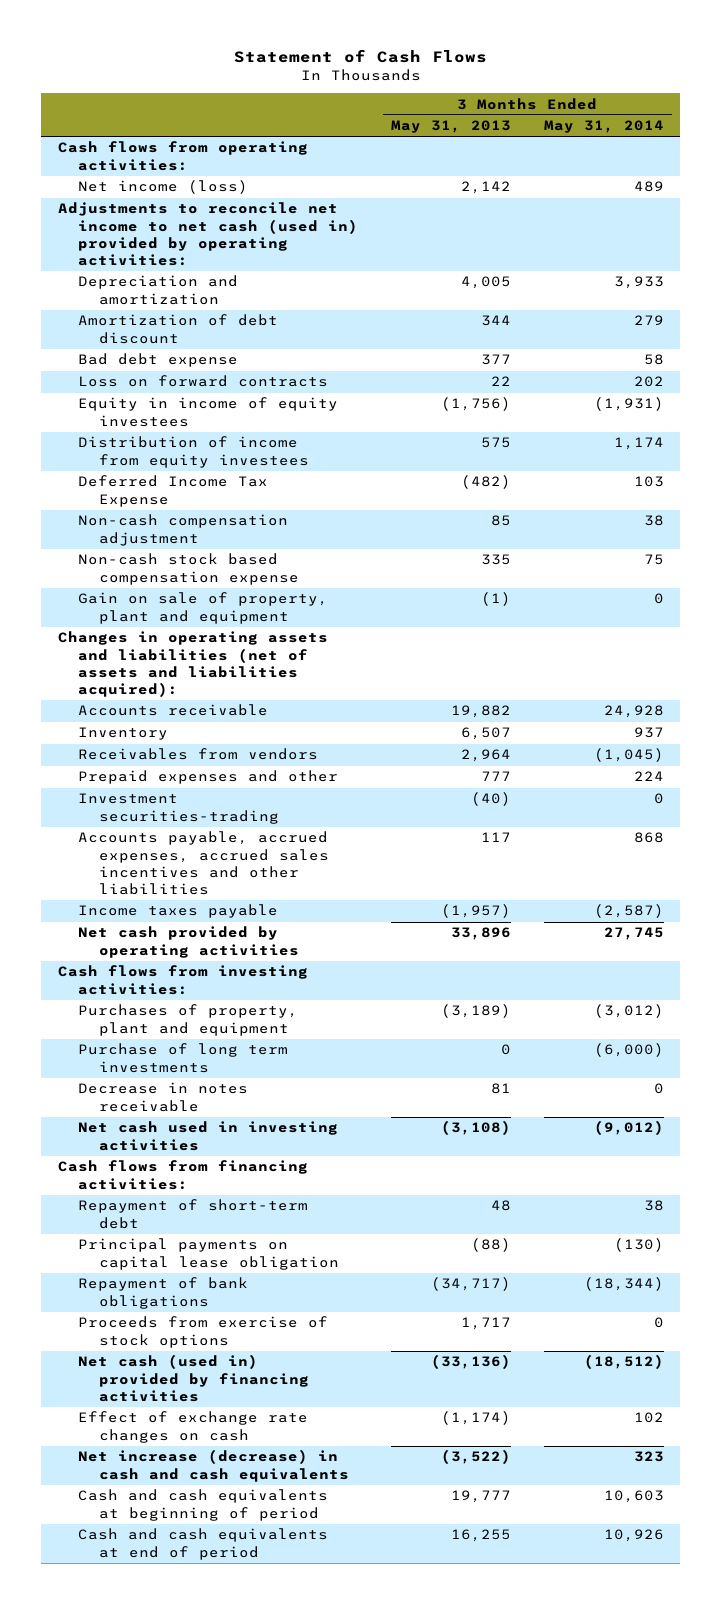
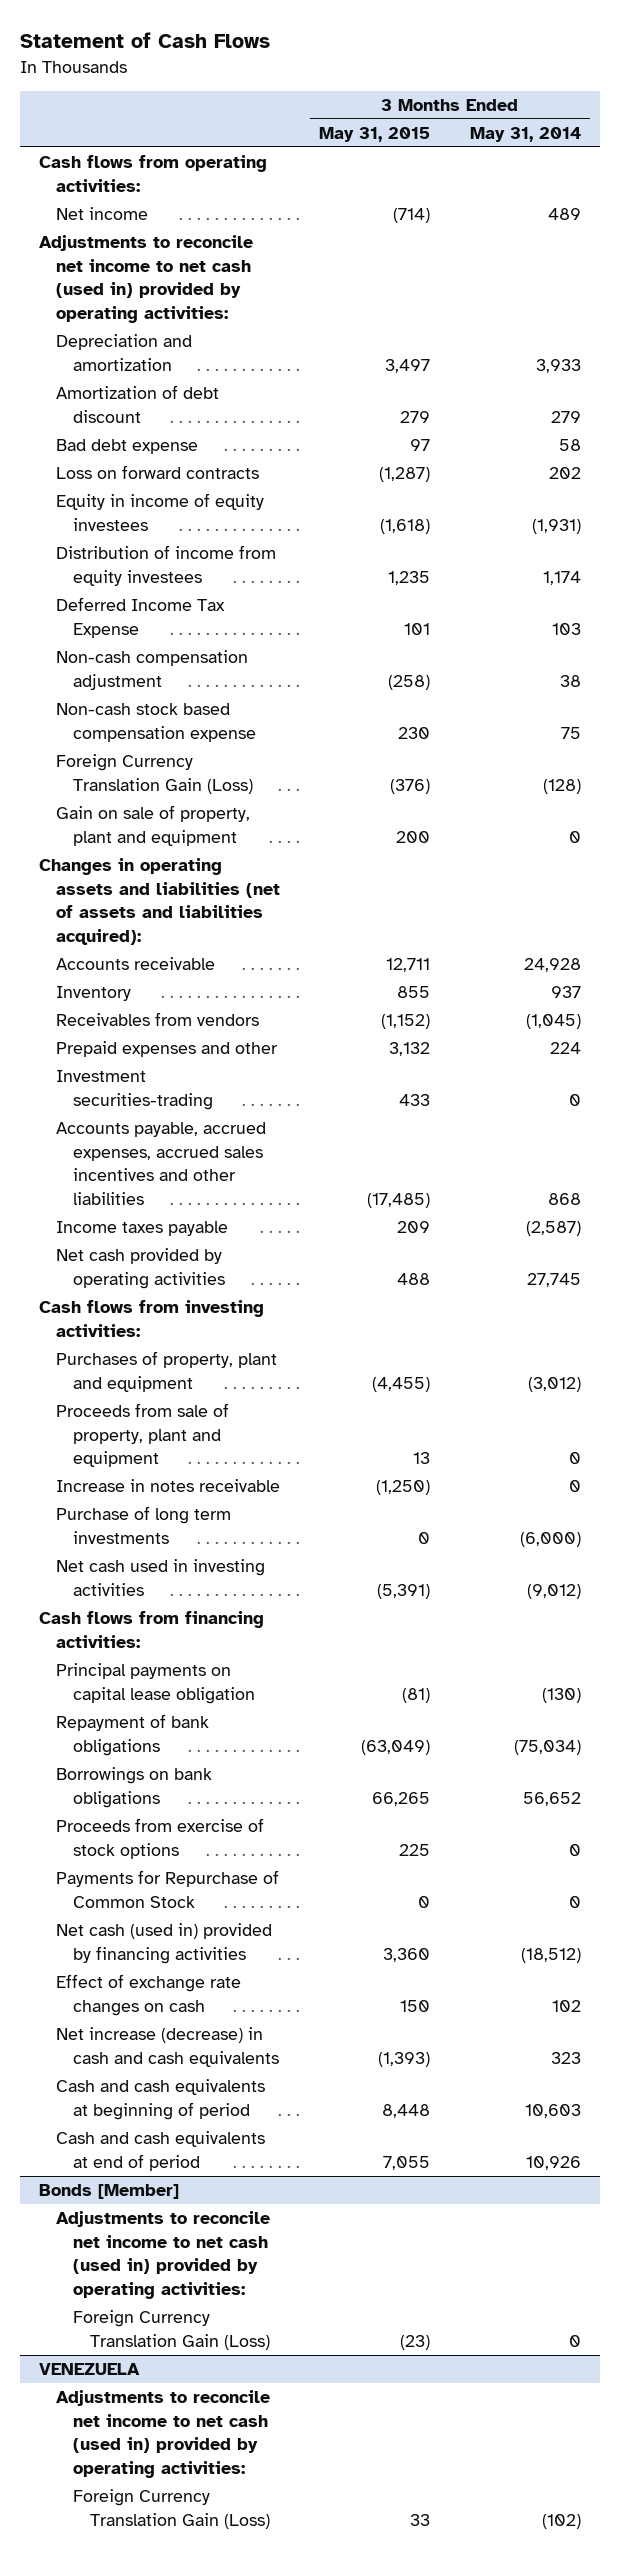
[391,120,512,134] May 31, 2013 -> none
none -> [319,127,431,143] May 31, 2015
[78,180,249,195] Net income (loss) -> [56,207,149,221] Net income
none -> [56,754,254,794] Foreign Currency Translation Gain (Loss)
none -> [56,1403,230,1468] Proceeds from sale of property, plant and equipment
none -> [56,1479,281,1493] Increase in notes receivable
[78,1082,249,1112] Decrease in notes receivable -> none
[78,1199,309,1229] Repayment of short-term debt -> none
[583,1277,664,1292] (18,344) -> [513,1739,581,1755] (75,034)
none -> [56,1767,213,1808] Borrowings on bank obligations
none -> [56,1870,280,1908] Payments for Repurchase of Common Stock
none -> [39,2184,180,2200] Bonds [Member]
none -> [56,2211,271,2299] Adjustments to reconcile net income to net cash (used in) provided by operating activities:
none -> [73,2310,270,2350] Foreign Currency Translation Gain (Loss)
none -> [39,2363,141,2376] VENEZUELA
none -> [56,2390,271,2478] Adjustments to reconcile net income to net cash (used in) provided by operating activities:
none -> [73,2489,270,2529] Foreign Currency Translation Gain (Loss)

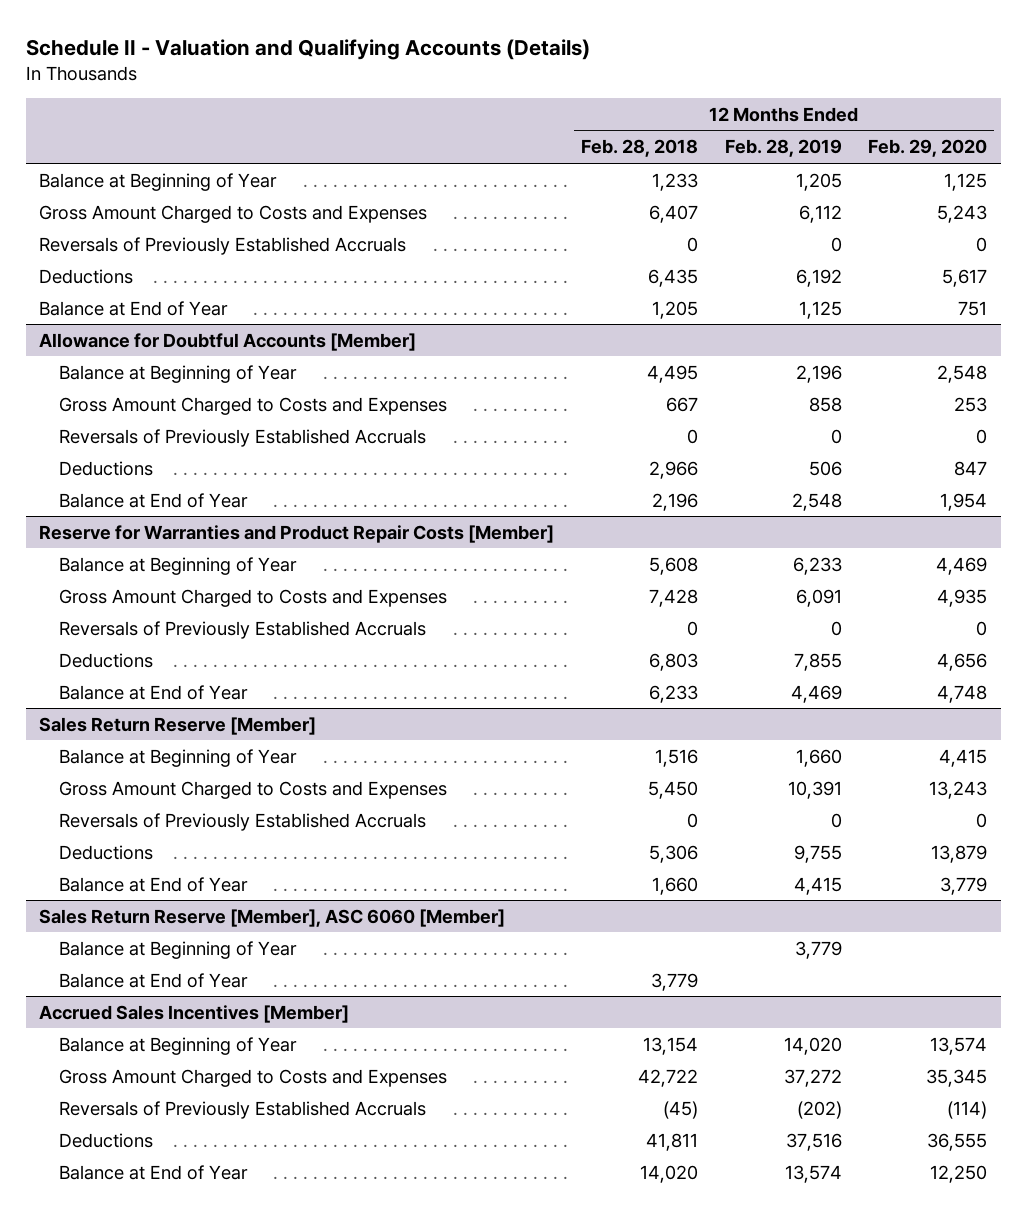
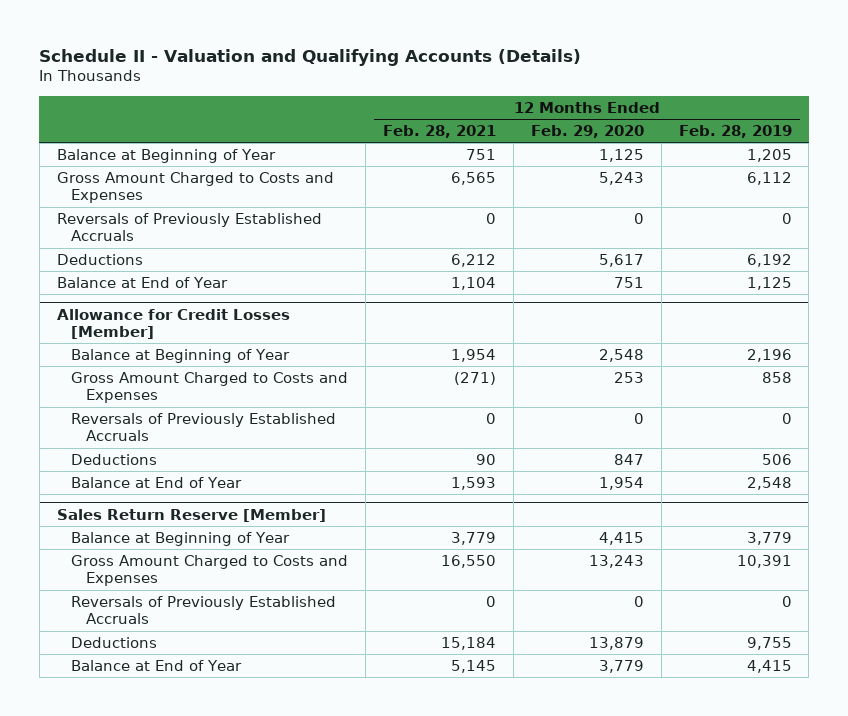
[581,139,699,158] Feb. 28, 2018 -> none
none -> [383,124,497,138] Feb. 28, 2021
[39,332,417,351] Allowance for Doubtful Accounts [Member] -> [56,308,290,339] Allowance for Credit Losses [Member]
[39,524,555,543] Reserve for Warranties and Product Repair Costs [Member] -> none
[58,556,297,575] Balance at Beginning of Year -> none
[58,588,447,607] Gross Amount Charged to Costs and Expenses -> none
[58,620,426,639] Reversals of Previously Established Accruals -> none
[58,652,153,668] Deductions -> none
[58,684,248,700] Balance at End of Year -> none
[795,748,842,767] 1,660 -> [746,531,792,545] 3,779
[39,908,506,927] Sales Return Reserve [Member], ASC 6060 [Member] -> none
[58,940,297,959] Balance at Beginning of Year -> none
[58,972,248,988] Balance at End of Year -> none
[39,1004,350,1023] Accrued Sales Incentives [Member] -> none
[58,1036,297,1055] Balance at Beginning of Year -> none
[58,1068,447,1087] Gross Amount Charged to Costs and Expenses -> none
[58,1100,426,1119] Reversals of Previously Established Accruals -> none
[58,1132,153,1148] Deductions -> none
[58,1164,248,1180] Balance at End of Year -> none

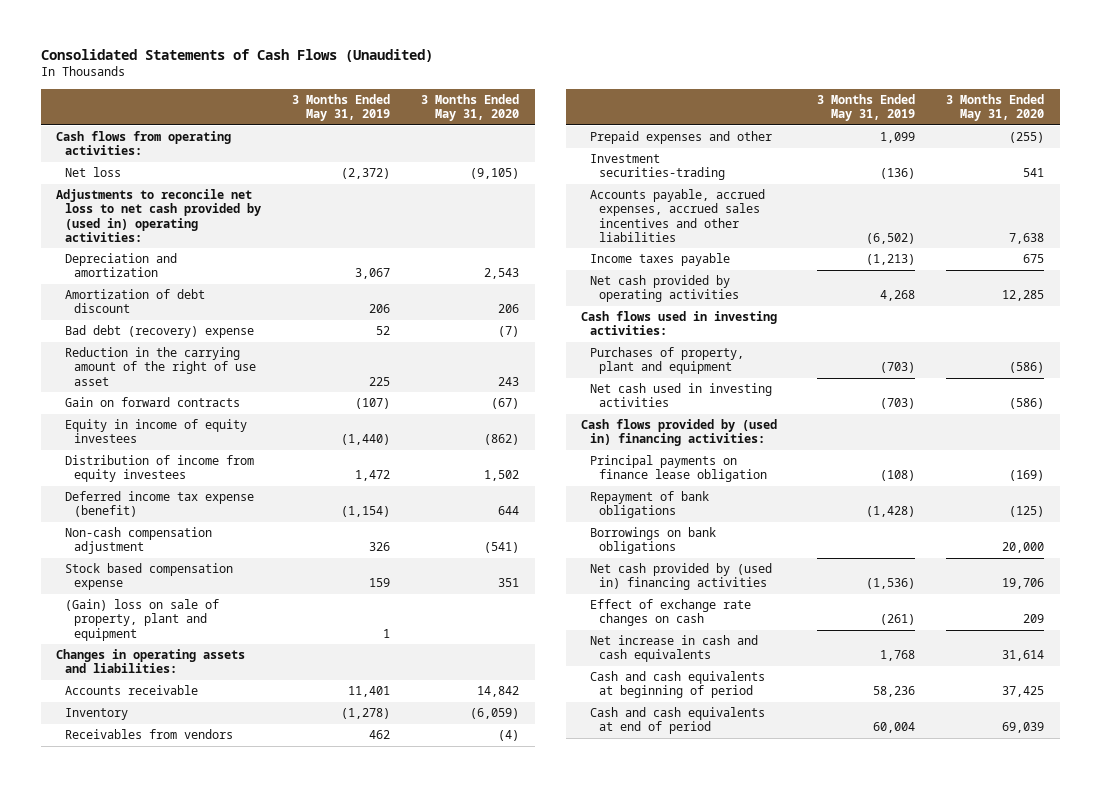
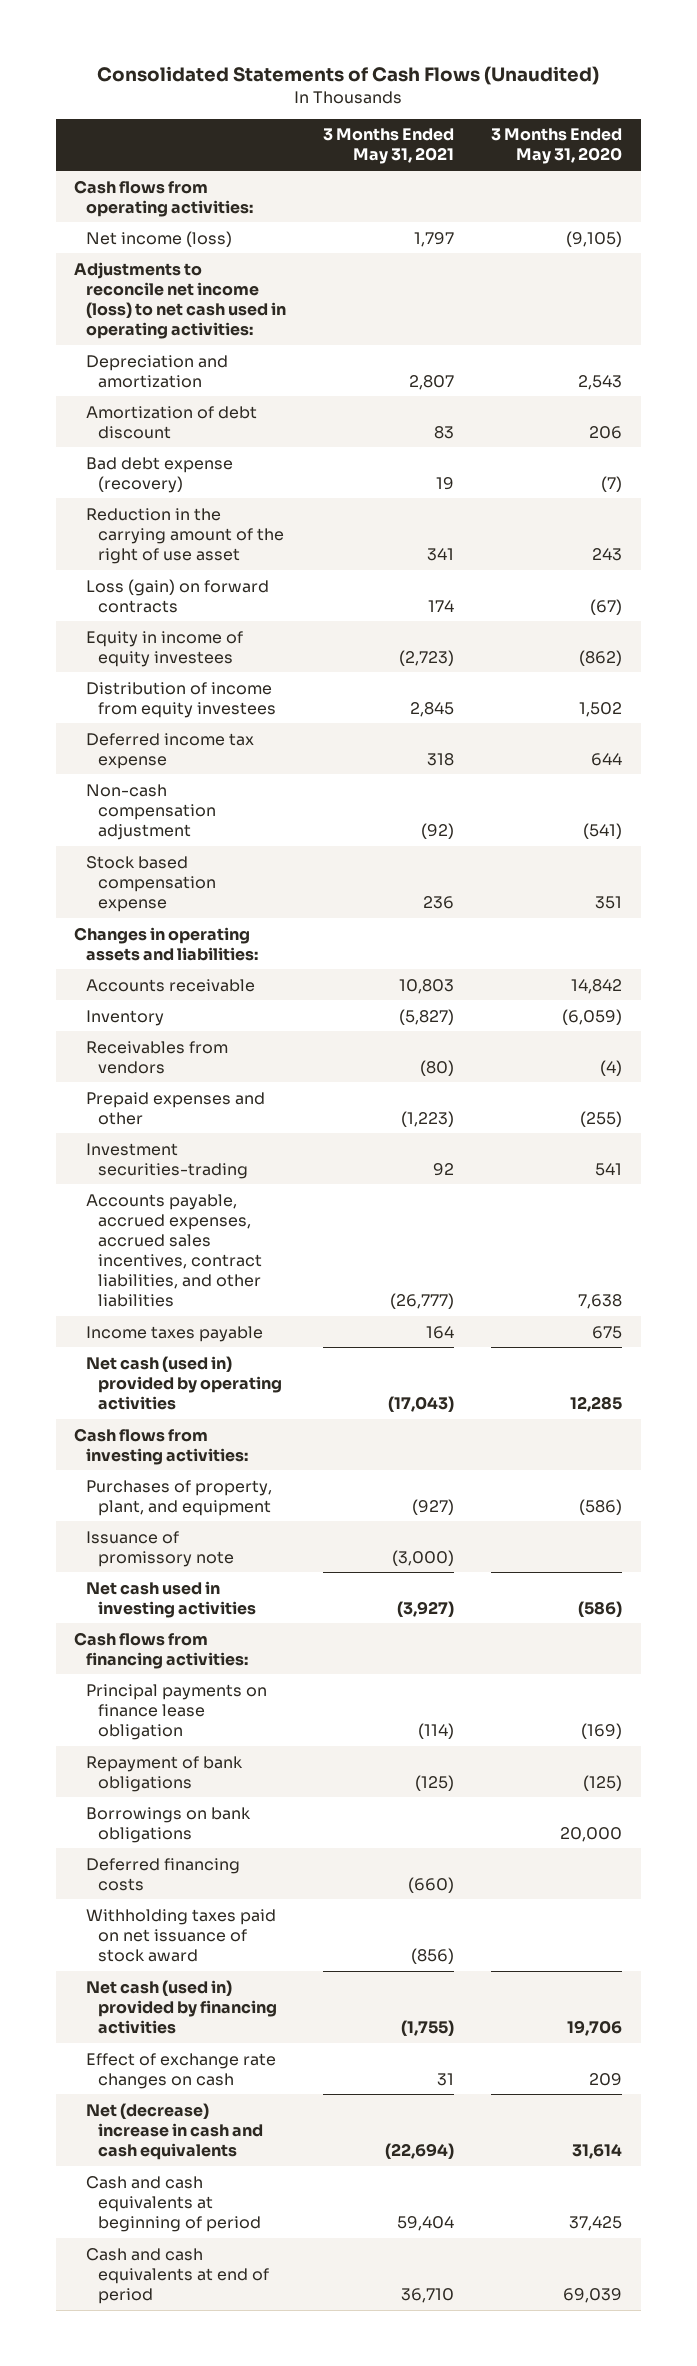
[292,93,391,122] 3 Months Ended May 31, 2019 -> none
none -> [323,128,455,165] 3 Months Ended May 31, 2021
[65,167,122,178] Net loss -> [85,230,232,247] Net income (loss)
[56,189,262,242] Adjustments to reconcile net loss to net cash provided by (used in) operating activities: -> [74,261,286,339] Adjustments to reconcile net income (loss) to net cash used in operating activities:
[65,325,255,339] Bad debt (recovery) expense -> [85,456,233,493] Bad debt expense (recovery)
[65,397,241,408] Gain on forward contracts -> [85,578,269,613] Loss (gain) on forward contracts
[65,491,255,518] Deferred income tax expense (benefit) -> [85,732,254,769] Deferred income tax expense
[65,599,220,641] (Gain) loss on sale of property, plant and equipment -> none
[589,189,765,242] Accounts payable, accrued expenses, accrued sales incentives and other liabilities -> [85,1193,262,1308] Accounts payable, accrued expenses, accrued sales incentives, contract liabilities, and other liabilities
[589,275,739,303] Net cash provided by operating activities -> [85,1355,282,1410] Net cash (used in) provided by operating activities
[581,311,778,336] Cash flows used in investing activities: -> [74,1427,248,1465] Cash flows from investing activities:
[589,347,744,375] Purchases of property, plant and equipment -> [85,1479,272,1516] Purchases of property, plant, and equipment
none -> [85,1530,234,1567] Issuance of promissory note
[581,419,778,447] Cash flows provided by (used in) financing activities: -> [74,1631,248,1669] Cash flows from financing activities:
none -> [85,1857,240,1891] Deferred financing costs
none -> [85,1908,276,1962] Withholding taxes paid on net issuance of stock award
[589,563,772,591] Net cash provided by (used in) financing activities -> [85,1979,277,2034] Net cash (used in) provided by financing activities
[589,635,758,663] Net increase in cash and cash equivalents -> [85,2102,263,2160] Net (decrease) increase in cash and cash equivalents

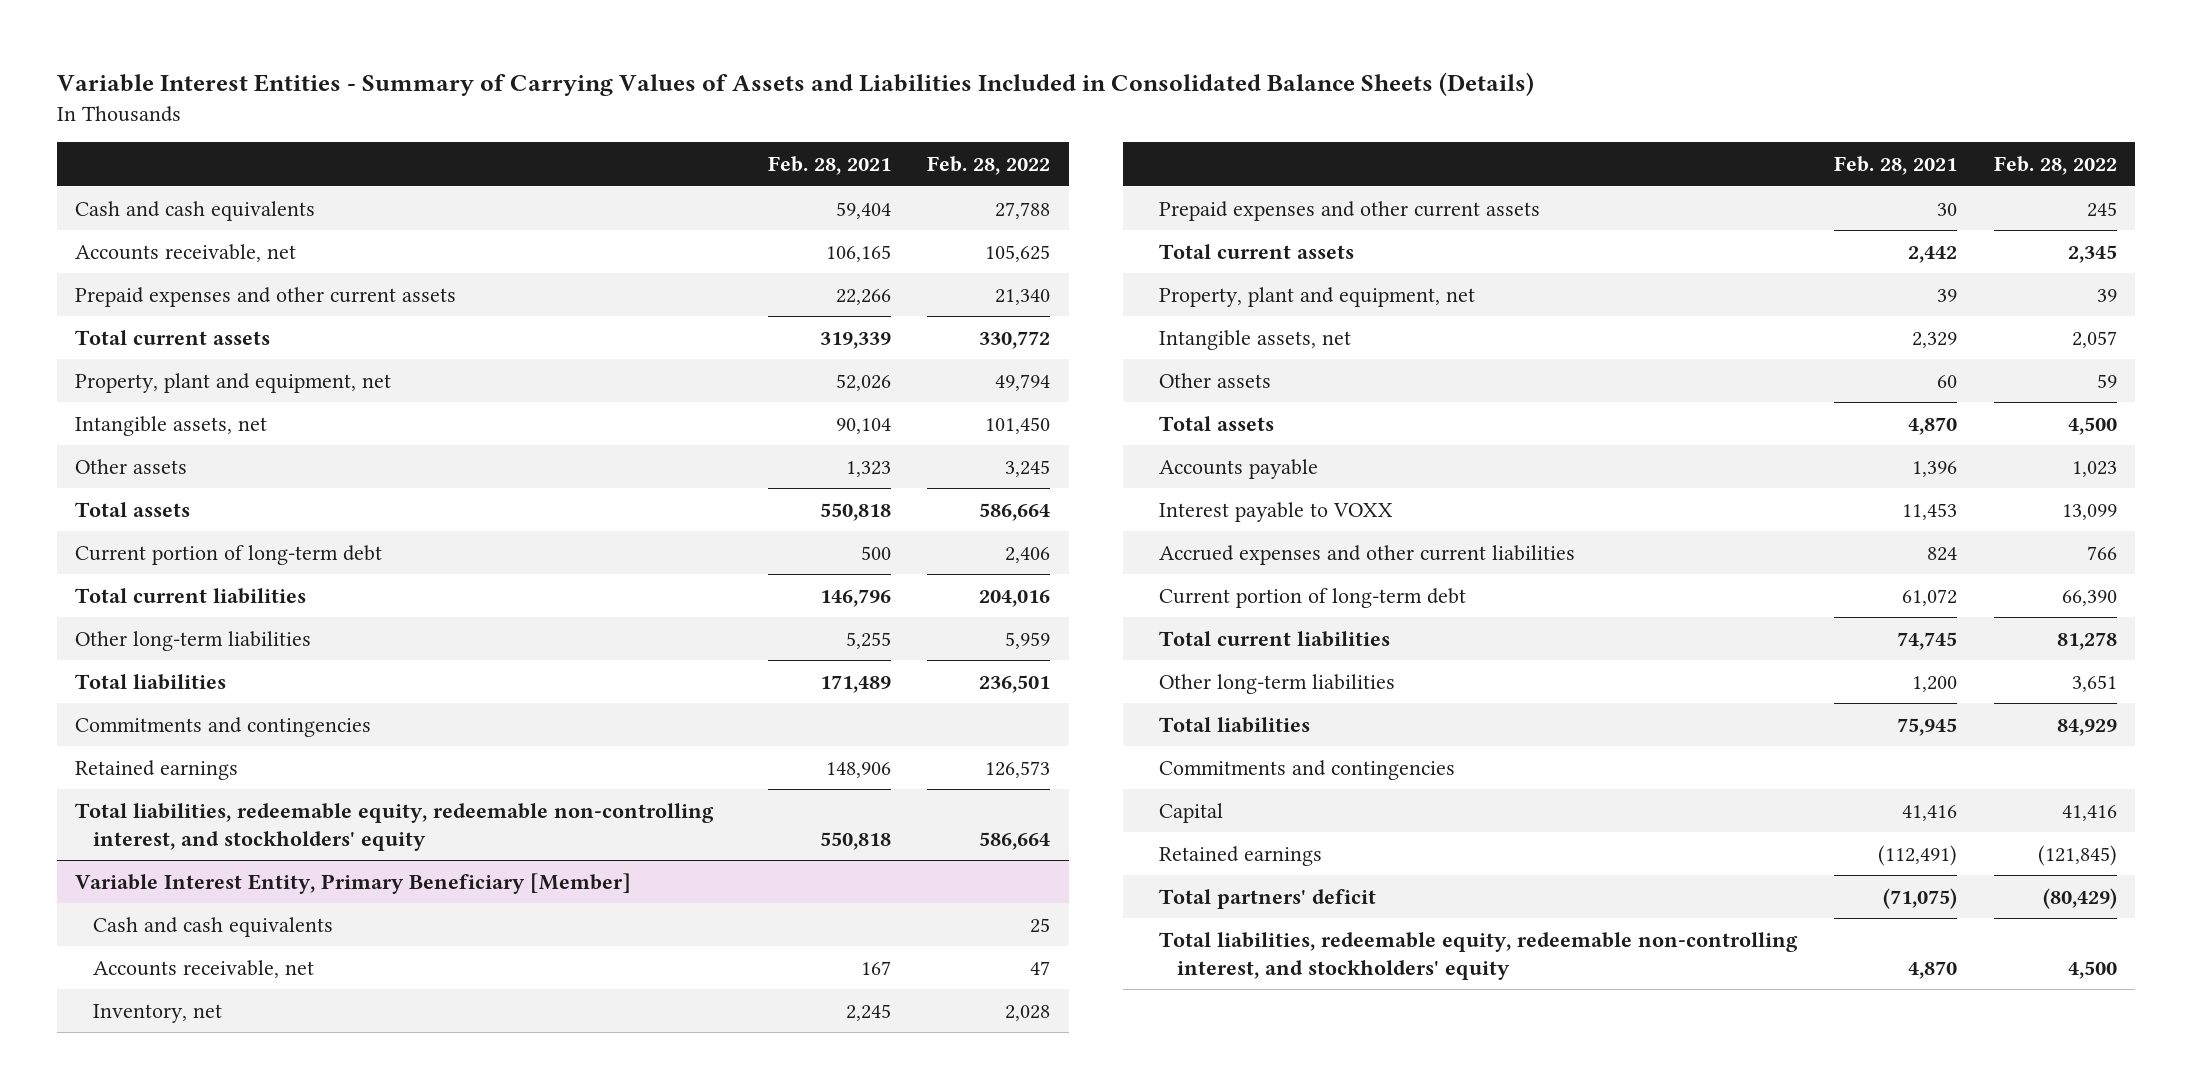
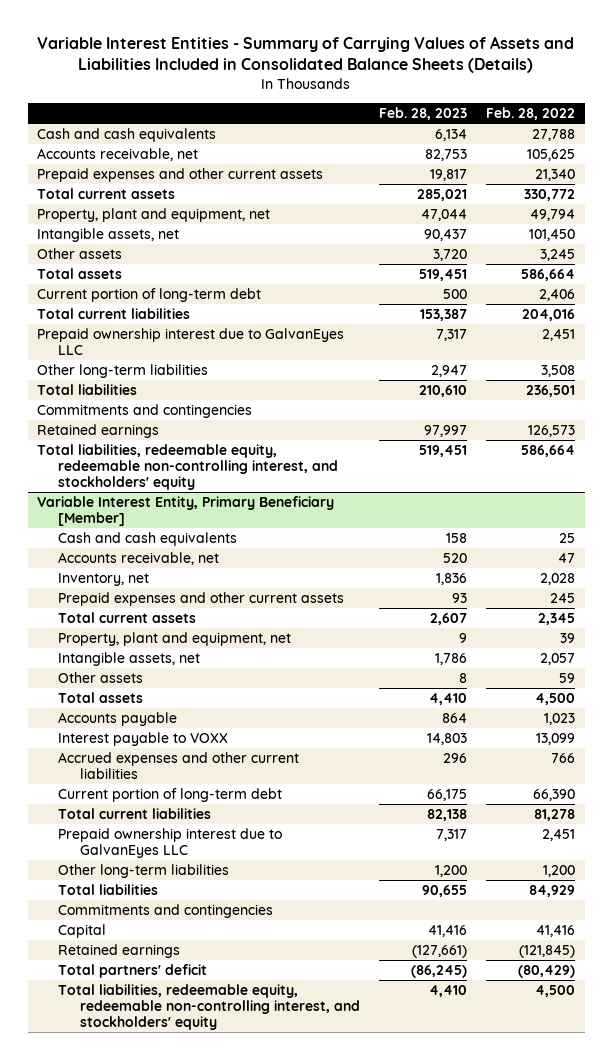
[767,156,891,176] Feb. 28, 2021 -> none
none -> [379,107,468,121] Feb. 28, 2023
none -> [37,328,345,356] Prepaid ownership interest due to GalvanEyes LLC
[1005,631,1051,649] 5,959 -> [541,365,576,378] 3,508
none -> [58,828,283,859] Prepaid ownership interest due to GalvanEyes LLC
[2071,674,2117,692] 3,651 -> [543,865,576,878] 1,200

